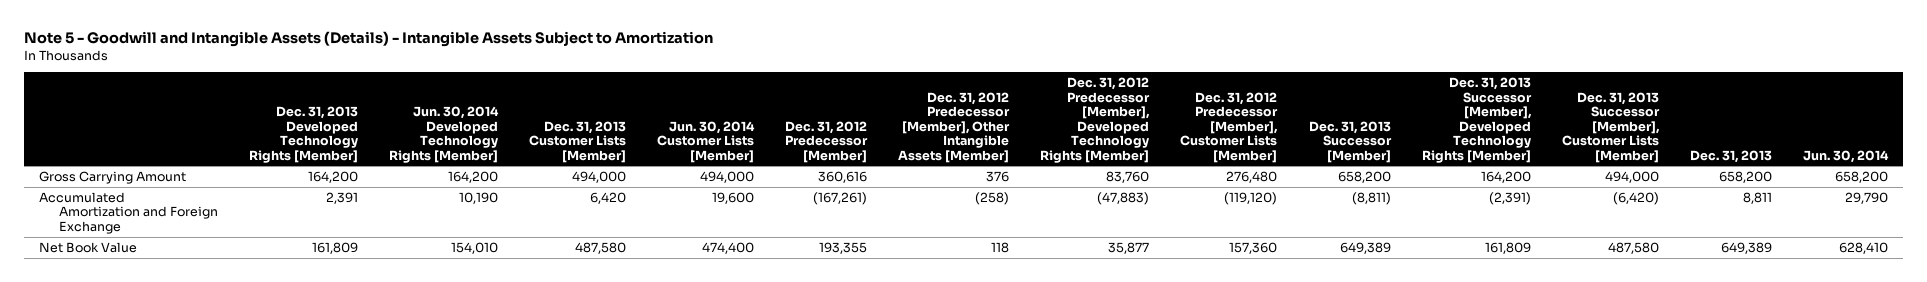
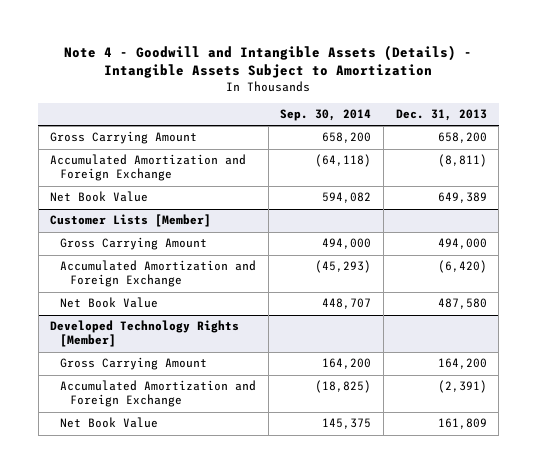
[23,31,713,48] Note 5 - Goodwill and Intangible Assets (Details) - Intangible Assets Subject to Amortization -> [64,44,473,78] Note 4 - Goodwill and Intangible Assets (Details) - Intangible Assets Subject to Amortization
[248,106,358,163] Dec. 31, 2013 Developed Technology Rights [Member] -> none
[388,106,499,163] Jun. 30, 2014 Developed Technology Rights [Member] -> none
[529,120,627,163] Dec. 31, 2013 Customer Lists [Member] -> none
[657,120,756,163] Jun. 30, 2014 Customer Lists [Member] -> none
[785,120,869,163] Dec. 31, 2012 Predecessor [Member] -> none
[898,91,1011,163] Dec. 31, 2012 Predecessor [Member], Other Intangible Assets [Member] -> none
[1040,77,1151,163] Dec. 31, 2012 Predecessor [Member], Developed Technology Rights [Member] -> none
[1180,91,1279,163] Dec. 31, 2012 Predecessor [Member], Customer Lists [Member] -> none
[1308,120,1392,163] Dec. 31, 2013 Successor [Member] -> none
[1421,77,1532,163] Dec. 31, 2013 Successor [Member], Developed Technology Rights [Member] -> none
[1561,91,1660,163] Dec. 31, 2013 Successor [Member], Customer Lists [Member] -> none
[1802,149,1889,163] Jun. 30, 2014 -> none
none -> [280,109,372,122] Sep. 30, 2014
[1742,191,1772,204] 8,811 -> [437,154,487,168] (8,811)
none -> [50,214,212,228] Customer Lists [Member]
none -> [59,237,207,251] Gross Carrying Amount
none -> [59,260,256,288] Accumulated Amortization and Foreign Exchange
none -> [59,297,158,309] Net Book Value
none -> [50,320,240,348] Developed Technology Rights [Member]
none -> [59,357,207,371] Gross Carrying Amount
none -> [59,380,256,408] Accumulated Amortization and Foreign Exchange
none -> [59,417,158,429] Net Book Value

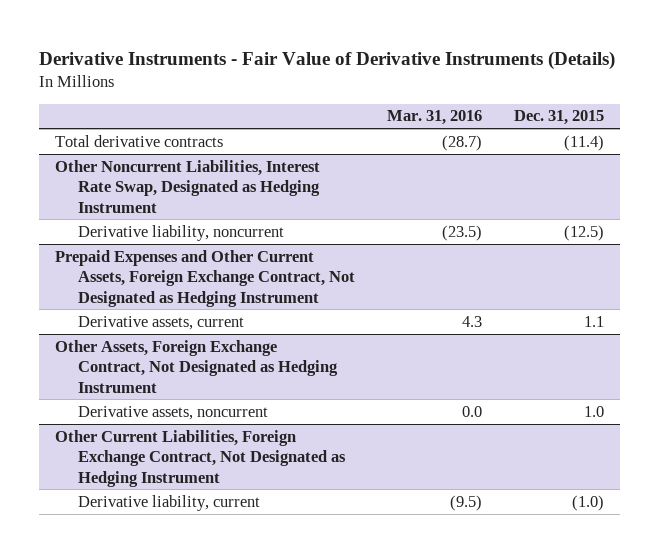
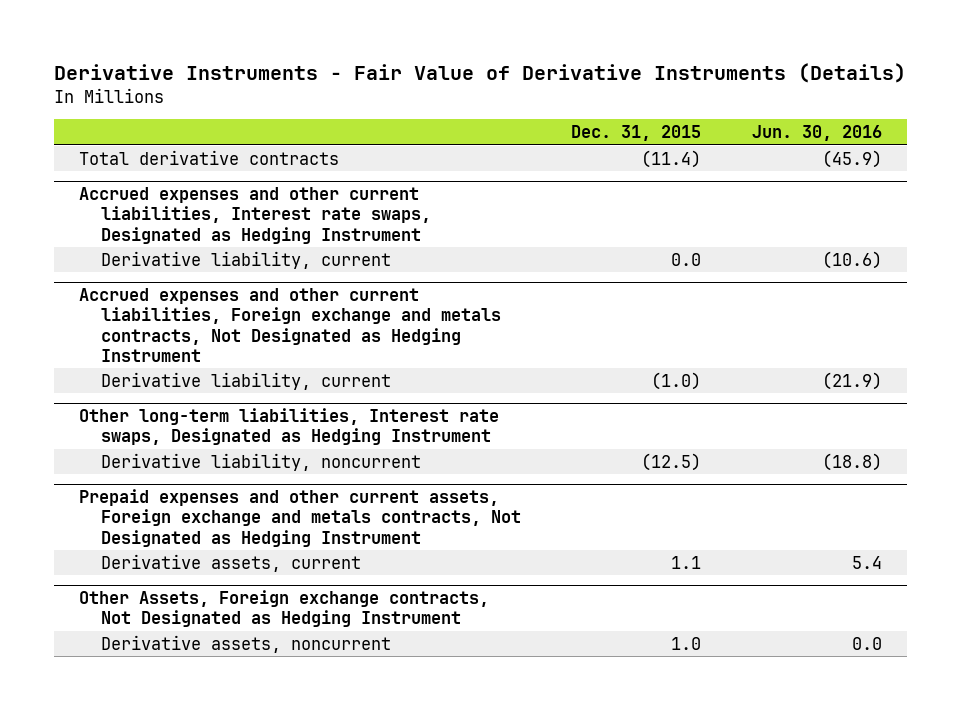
[386,110,482,126] Mar. 31, 2016 -> none
none -> [751,125,882,142] Jun. 30, 2016
none -> [79,187,432,244] Accrued expenses and other current liabilities, Interest rate swaps, Designated as Hedging Instrument
none -> [101,250,392,269] Derivative liability, current
none -> [79,288,502,362] Accrued expenses and other current liabilities, Foreign exchange and metals contracts, Not Designated as Hedging Instrument
none -> [101,371,392,390] Derivative liability, current
[54,159,320,213] Other Noncurrent Liabilities, Interest Rate Swap, Designated as Hedging Instrument -> [79,408,500,446] Other long-term liabilities, Interest rate swaps, Designated as Hedging Instrument
[54,249,355,307] Prepaid Expenses and Other Current Assets, Foreign Exchange Contract, Not Designated as Hedging Instrument -> [79,489,522,547] Prepaid expenses and other current assets, Foreign exchange and metals contracts, Not Designated as Hedging Instrument
[54,339,338,393] Other Assets, Foreign Exchange Contract, Not Designated as Hedging Instrument -> [79,590,490,628] Other Assets, Foreign exchange contracts, Not Designated as Hedging Instrument
[54,429,346,487] Other Current Liabilities, Foreign Exchange Contract, Not Designated as Hedging Instrument -> none
[77,494,260,511] Derivative liability, current -> none

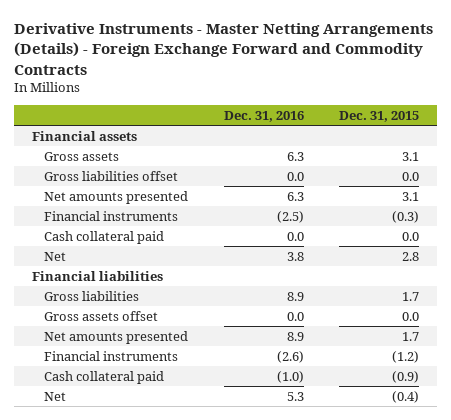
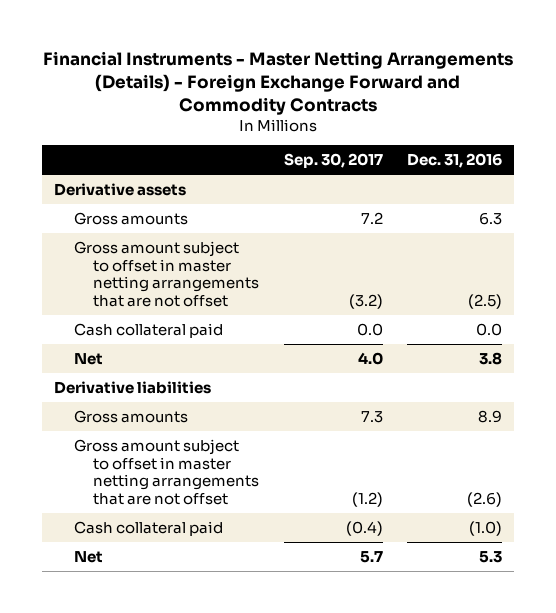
[13,23,433,75] Derivative Instruments - Master Netting Arrangements (Details) - Foreign Exchange Forward and Commodity Contracts -> [42,50,513,115] Financial Instruments - Master Netting Arrangements (Details) - Foreign Exchange Forward and Commodity Contracts
[339,110,420,122] Dec. 31, 2015 -> none
none -> [283,153,383,169] Sep. 30, 2017
[43,170,178,181] Gross liabilities offset -> none
[43,190,188,204] Net amounts presented -> none
[43,210,178,221] Financial instruments -> none
[31,130,137,141] Financial assets -> [54,182,187,196] Derivative assets
[43,151,119,161] Gross assets -> [73,211,188,225] Gross amounts
none -> [73,240,260,308] Gross amount subject to offset in master netting arrangements that are not offset
[43,310,158,321] Gross assets offset -> none
[43,330,188,344] Net amounts presented -> none
[43,350,178,361] Financial instruments -> none
[31,270,163,281] Financial liabilities -> [54,380,212,394] Derivative liabilities
[43,290,139,301] Gross liabilities -> [73,409,188,423] Gross amounts
none -> [73,438,260,506] Gross amount subject to offset in master netting arrangements that are not offset

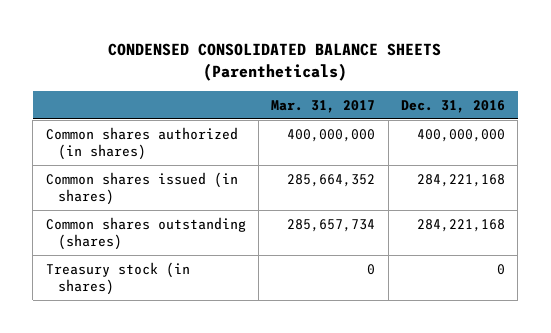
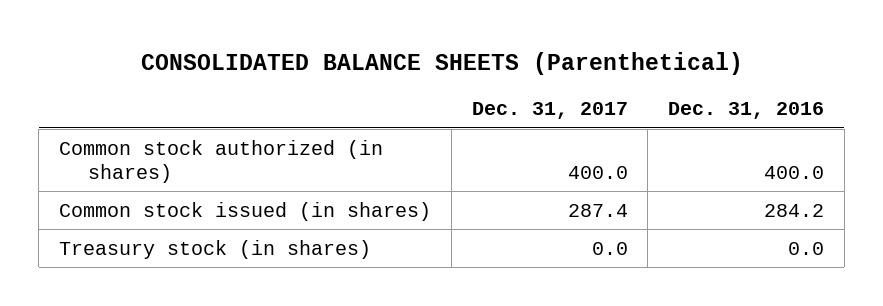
[108,42,442,81] CONDENSED CONSOLIDATED BALANCE SHEETS (Parentheticals) -> [140,51,743,75] CONSOLIDATED BALANCE SHEETS (Parenthetical)
[271,99,376,113] Mar. 31, 2017 -> none
none -> [471,102,628,120] Dec. 31, 2017
[45,216,246,251] Common shares outstanding (shares) -> none
[45,126,238,161] Common shares authorized (in shares) -> [59,139,384,183] Common stock authorized (in shares)
[416,128,505,142] 400,000,000 -> [764,165,825,179] 400.0
[45,171,238,206] Common shares issued (in shares) -> [59,201,432,221] Common stock issued (in shares)
[416,173,505,187] 284,221,168 -> [764,203,825,217] 284.2
[496,263,505,275] 0 -> [788,241,825,255] 0.0

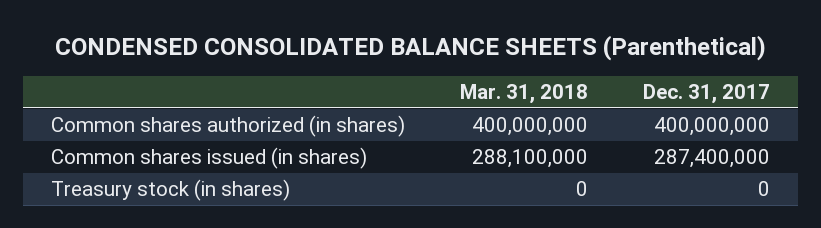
[140,51,743,75] CONSOLIDATED BALANCE SHEETS (Parenthetical) -> [54,35,766,62] CONDENSED CONSOLIDATED BALANCE SHEETS (Parenthetical)
[668,102,825,120] Dec. 31, 2016 -> none
none -> [460,84,589,105] Mar. 31, 2018
[59,139,384,183] Common stock authorized (in shares) -> [50,115,405,138] Common shares authorized (in shares)
[567,165,628,179] 400.0 -> [654,117,771,137] 400,000,000
[59,201,432,221] Common stock issued (in shares) -> [50,147,367,170] Common shares issued (in shares)
[567,203,628,217] 287.4 -> [654,149,771,169] 287,400,000
[591,241,628,255] 0.0 -> [758,181,771,197] 0

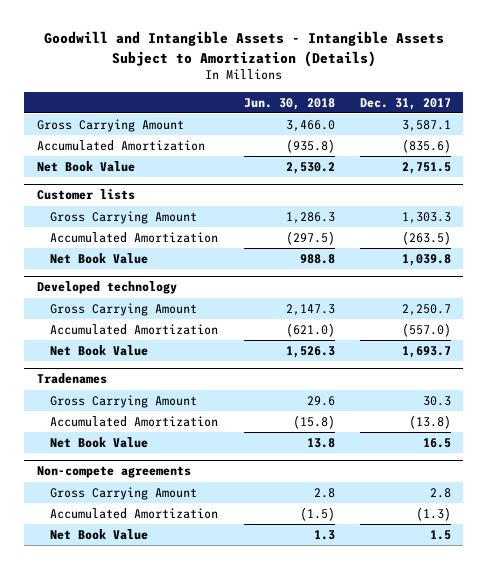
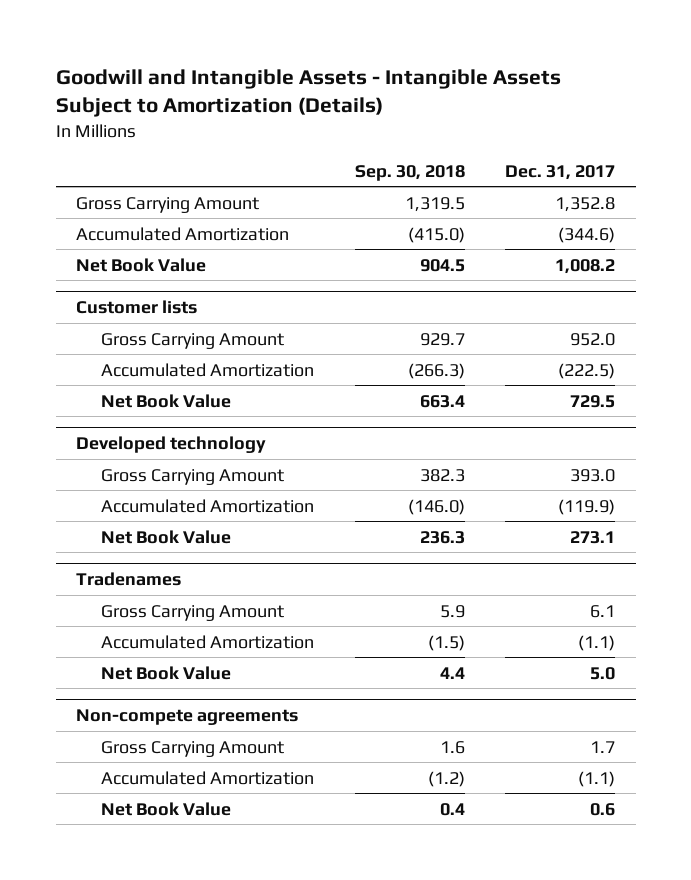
[243,97,335,110] Jun. 30, 2018 -> none
none -> [354,164,465,181] Sep. 30, 2018
[401,120,451,133] 3,587.1 -> [555,196,616,212] 1,352.8
[401,139,451,154] (835.6) -> [558,226,616,243] (344.6)
[401,162,451,175] 2,751.5 -> [555,258,616,274] 1,008.2
[401,212,451,225] 1,303.3 -> [570,332,616,346] 952.0
[401,231,451,246] (263.5) -> [558,362,616,379] (222.5)
[401,254,451,267] 1,039.8 -> [570,394,616,408] 729.5
[401,304,451,317] 2,250.7 -> [570,468,616,482] 393.0
[401,323,451,338] (557.0) -> [558,498,616,515] (119.9)
[401,346,451,359] 1,693.7 -> [570,530,616,544] 273.1
[422,396,451,407] 30.3 -> [590,604,616,618] 6.1
[408,415,451,430] (13.8) -> [578,634,616,651] (1.1)
[422,438,451,449] 16.5 -> [590,666,616,680] 5.0
[429,488,451,499] 2.8 -> [590,740,616,753] 1.7
[415,507,451,522] (1.3) -> [578,770,616,787] (1.1)
[429,530,451,541] 1.5 -> [590,802,616,816] 0.6

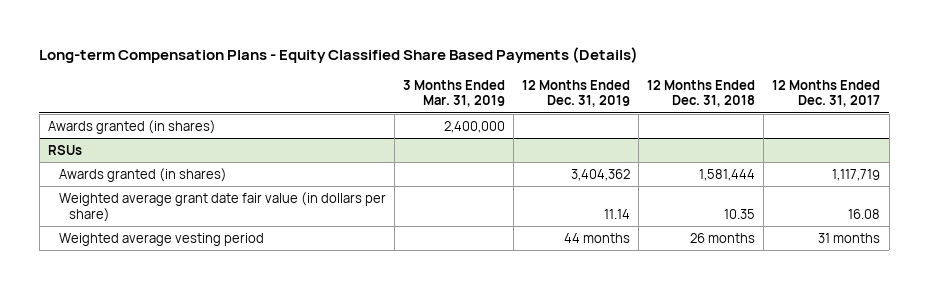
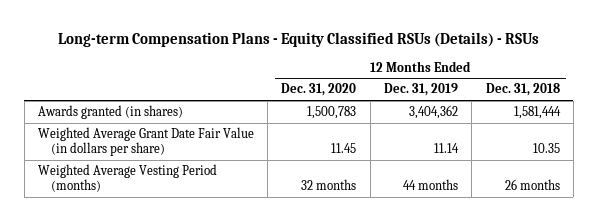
[39,46,639,63] Long-term Compensation Plans - Equity Classified Share Based Payments (Details) -> [57,31,539,47] Long-term Compensation Plans - Equity Classified RSUs (Details) - RSUs
[402,79,505,108] 3 Months Ended Mar. 31, 2019 -> none
[772,79,881,108] 12 Months Ended Dec. 31, 2017 -> none
none -> [281,83,357,97] Dec. 31, 2020
[47,119,216,134] Awards granted (in shares) -> none
[47,144,82,155] RSUs -> none
[58,191,386,222] Weighted average grant date fair value (in dollars per share) -> [37,127,254,157] Weighted Average Grant Date Fair Value (in dollars per share)
[58,232,264,246] Weighted average vesting period -> [37,164,217,193] Weighted Average Vesting Period (months)

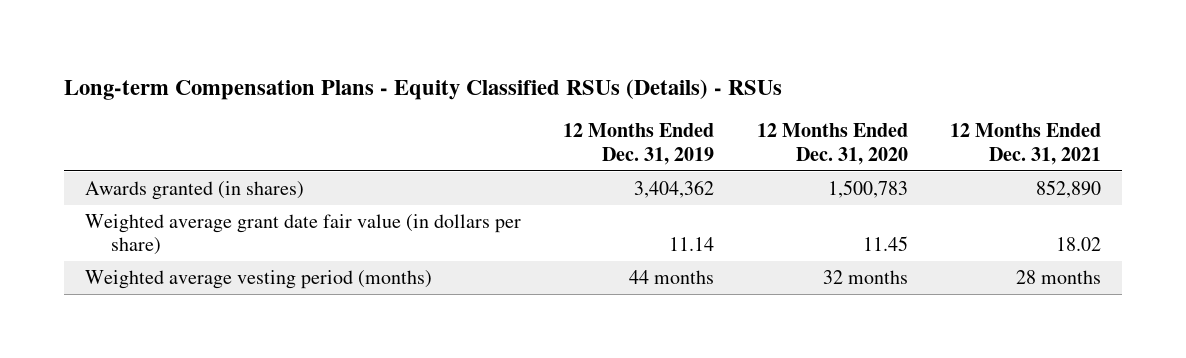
[485,83,560,97] Dec. 31, 2018 -> none
none -> [949,123,1101,165] 12 Months Ended Dec. 31, 2021
[37,127,254,157] Weighted Average Grant Date Fair Value (in dollars per share) -> [84,214,521,256] Weighted average grant date fair value (in dollars per share)
[37,164,217,193] Weighted Average Vesting Period (months) -> [84,270,432,290] Weighted average vesting period (months)

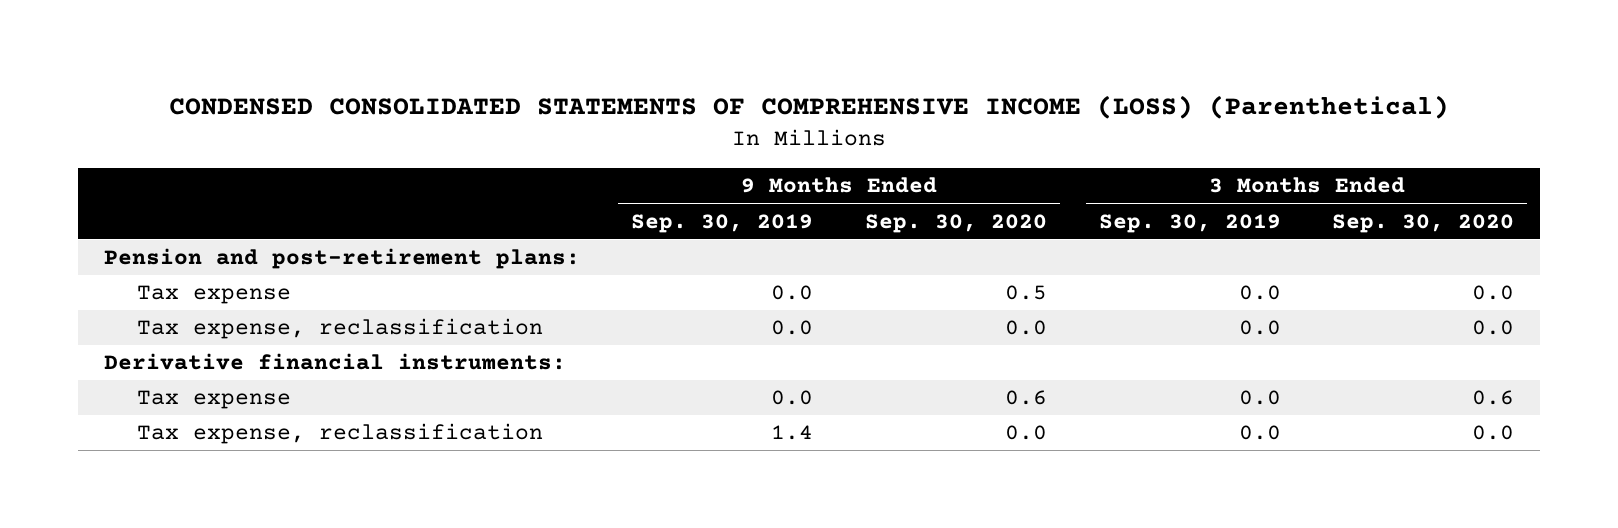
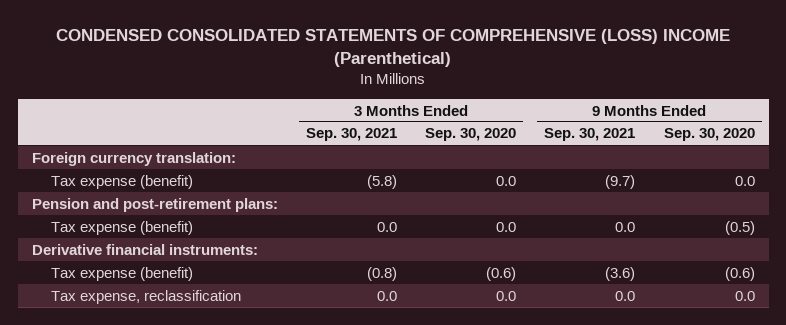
[168,94,1449,119] CONDENSED CONSOLIDATED STATEMENTS OF COMPREHENSIVE INCOME (LOSS) (Parenthetical) -> [56,28,731,68] CONDENSED CONSOLIDATED STATEMENTS OF COMPREHENSIVE (LOSS) INCOME (Parenthetical)
[631,213,814,233] Sep. 30, 2019 -> none
[1098,213,1281,233] Sep. 30, 2019 -> none
none -> [305,128,397,142] Sep. 30, 2021
none -> [544,128,636,142] Sep. 30, 2021
none -> [31,151,236,166] Foreign currency translation:
none -> [51,174,194,189] Tax expense (benefit)
[136,318,543,340] Tax expense, reclassification -> none
[136,285,291,305] Tax expense -> [51,220,194,235] Tax expense (benefit)
[1004,285,1047,301] 0.5 -> [724,220,755,235] (0.5)
[136,390,291,410] Tax expense -> [51,266,194,281] Tax expense (benefit)
[1004,390,1047,406] 0.6 -> [724,266,755,281] (0.6)
[1472,390,1515,406] 0.6 -> [486,266,517,281] (0.6)

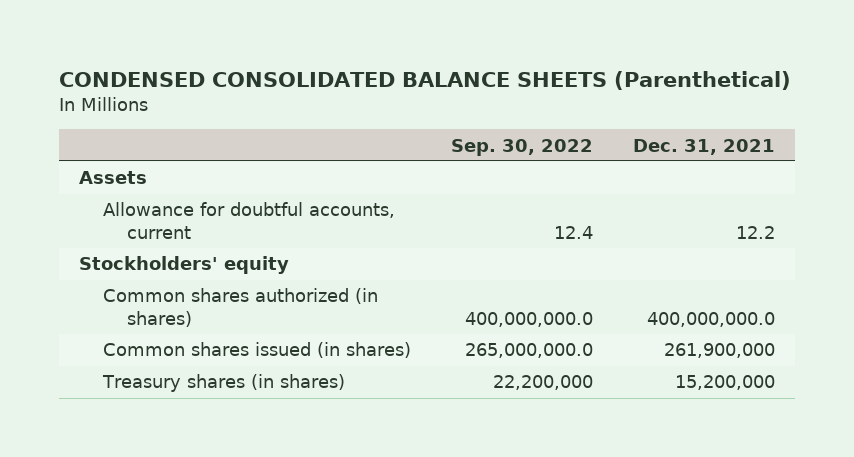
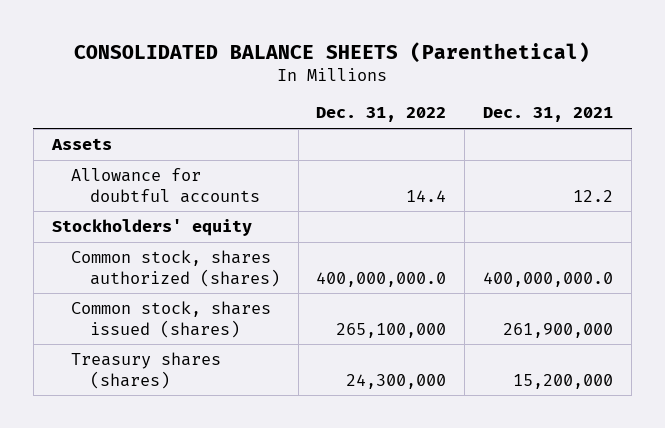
[59,70,792,90] CONDENSED CONSOLIDATED BALANCE SHEETS (Parenthetical) -> [74,41,591,63] CONSOLIDATED BALANCE SHEETS (Parenthetical)
[451,138,594,156] Sep. 30, 2022 -> none
none -> [316,107,447,123] Dec. 31, 2022
[103,202,396,239] Allowance for doubtful accounts, current -> [70,168,260,203] Allowance for doubtful accounts
[103,288,379,327] Common shares authorized (in shares) -> [70,250,280,287] Common stock, shares authorized (shares)
[103,342,412,359] Common shares issued (in shares) -> [70,301,271,338] Common stock, shares issued (shares)
[102,374,346,393] Treasury shares (in shares) -> [70,352,221,389] Treasury shares (shares)

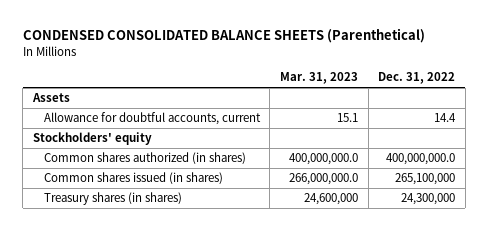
[74,41,591,63] CONSOLIDATED BALANCE SHEETS (Parenthetical) -> [22,28,425,44] CONDENSED CONSOLIDATED BALANCE SHEETS (Parenthetical)
[483,107,614,123] Dec. 31, 2021 -> none
none -> [280,72,359,85] Mar. 31, 2023
[70,168,260,203] Allowance for doubtful accounts -> [43,112,261,126] Allowance for doubtful accounts, current
[70,250,280,287] Common stock, shares authorized (shares) -> [43,152,246,165] Common shares authorized (in shares)
[70,301,271,338] Common stock, shares issued (shares) -> [43,172,223,185] Common shares issued (in shares)
[70,352,221,389] Treasury shares (shares) -> [43,192,182,206] Treasury shares (in shares)

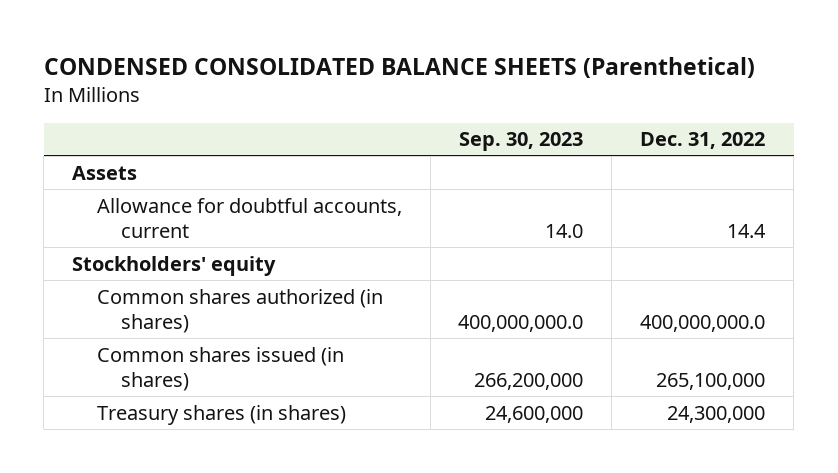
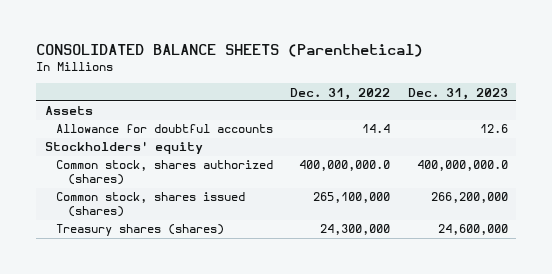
[43,57,755,79] CONDENSED CONSOLIDATED BALANCE SHEETS (Parenthetical) -> [35,43,423,57] CONSOLIDATED BALANCE SHEETS (Parenthetical)
[459,132,584,152] Sep. 30, 2023 -> none
none -> [407,87,508,100] Dec. 31, 2023
[96,197,402,238] Allowance for doubtful accounts, current -> [56,124,274,134] Allowance for doubtful accounts
[96,288,383,333] Common shares authorized (in shares) -> [56,160,274,186] Common stock, shares authorized (shares)
[96,346,344,391] Common shares issued (in shares) -> [56,192,246,218] Common stock, shares issued (shares)
[96,404,346,425] Treasury shares (in shares) -> [56,224,225,237] Treasury shares (shares)

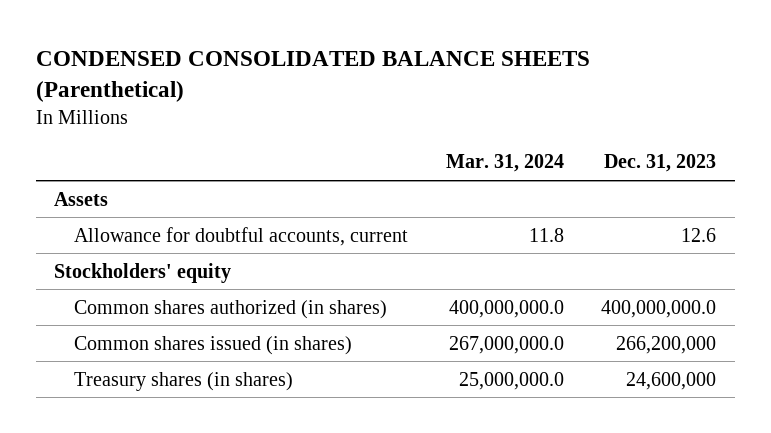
[35,43,423,57] CONSOLIDATED BALANCE SHEETS (Parenthetical) -> [35,51,590,103] CONDENSED CONSOLIDATED BALANCE SHEETS (Parenthetical)
[290,87,391,100] Dec. 31, 2022 -> none
none -> [445,154,564,173] Mar. 31, 2024
[56,124,274,134] Allowance for doubtful accounts -> [74,226,409,246] Allowance for doubtful accounts, current
[56,160,274,186] Common stock, shares authorized (shares) -> [74,299,388,319] Common shares authorized (in shares)
[56,192,246,218] Common stock, shares issued (shares) -> [74,335,353,355] Common shares issued (in shares)
[56,224,225,237] Treasury shares (shares) -> [74,371,294,391] Treasury shares (in shares)

